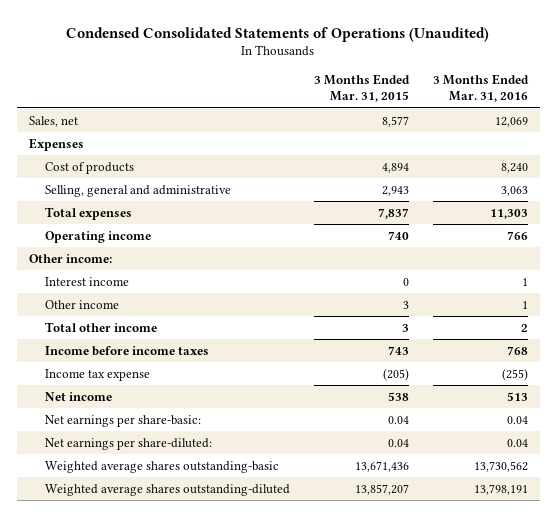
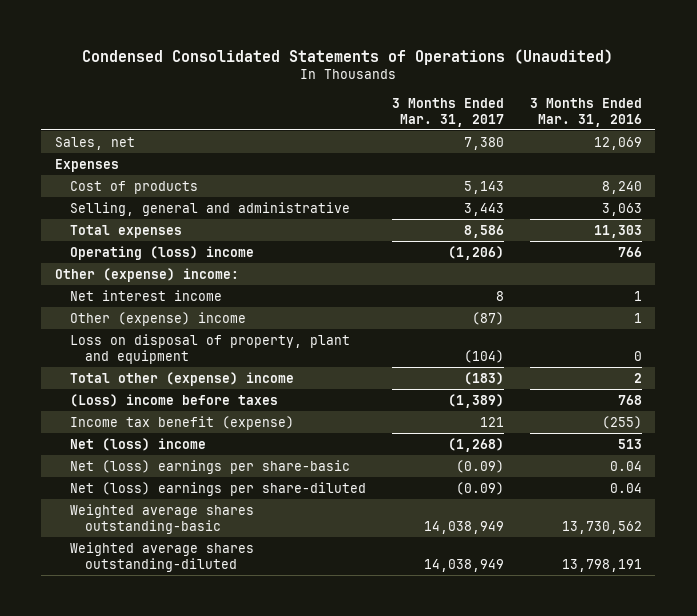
[313,74,410,103] 3 Months Ended Mar. 31, 2015 -> none
none -> [391,97,504,127] 3 Months Ended Mar. 31, 2017
[44,230,151,243] Operating income -> [69,245,254,260] Operating (loss) income
[29,253,113,263] Other income: -> [54,267,239,282] Other (expense) income:
[44,276,129,286] Interest income -> [69,289,222,301] Net interest income
[44,299,119,309] Other income -> [69,311,246,326] Other (expense) income
none -> [69,333,350,364] Loss on disposal of property, plant and equipment
[44,321,157,332] Total other income -> [69,371,294,386] Total other (expense) income
[44,345,209,356] Income before income taxes -> [69,393,278,407] (Loss) income before taxes
[44,368,150,381] Income tax expense -> [69,415,294,430] Income tax benefit (expense)
[44,391,112,401] Net income -> [69,437,206,451] Net (loss) income
[44,414,201,427] Net earnings per share-basic: -> [69,459,350,474] Net (loss) earnings per share-basic
[44,437,212,450] Net earnings per share-diluted: -> [69,481,366,496] Net (loss) earnings per share-diluted

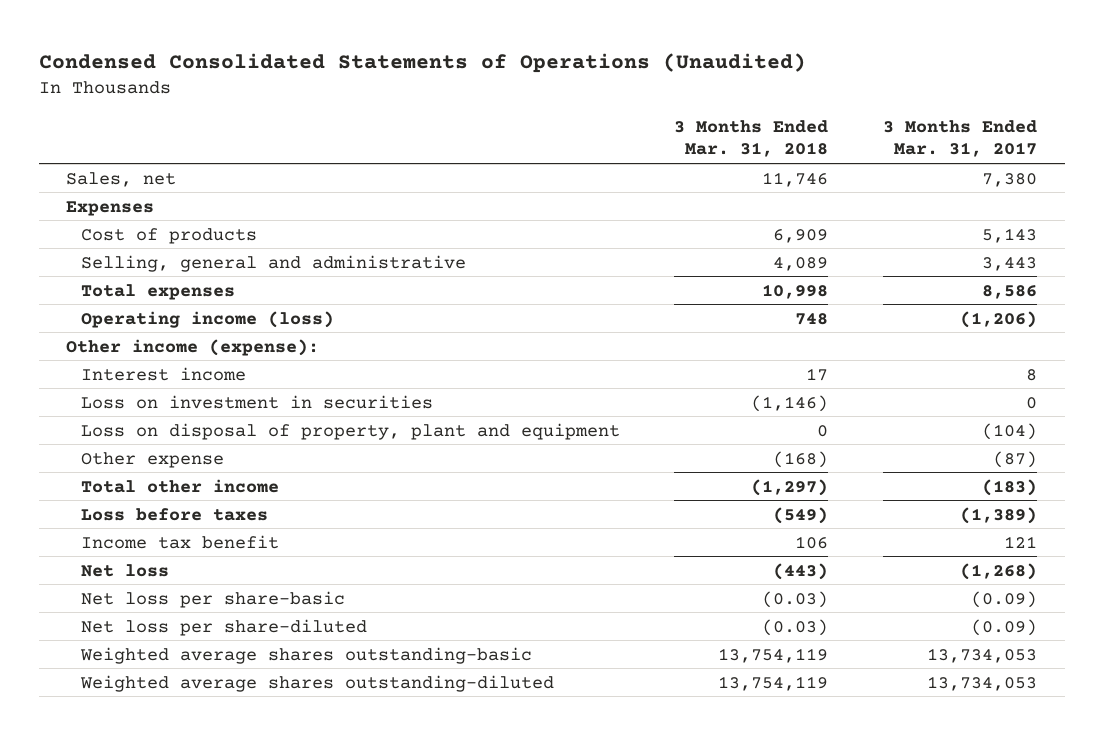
[530,97,643,127] 3 Months Ended Mar. 31, 2016 -> none
none -> [674,119,829,158] 3 Months Ended Mar. 31, 2018
[69,311,246,326] Other (expense) income -> none
[69,245,254,260] Operating (loss) income -> [80,310,334,328] Operating income (loss)
[54,267,239,282] Other (expense) income: -> [66,338,320,356] Other income (expense):
[69,289,222,301] Net interest income -> [80,366,246,381] Interest income
none -> [80,394,433,409] Loss on investment in securities
none -> [80,451,224,468] Other expense
[69,371,294,386] Total other (expense) income -> [80,478,279,493] Total other income
[69,393,278,407] (Loss) income before taxes -> [80,507,268,521] Loss before taxes
[69,415,294,430] Income tax benefit (expense) -> [80,534,279,549] Income tax benefit
[69,437,206,451] Net (loss) income -> [80,563,169,577] Net loss
[69,459,350,474] Net (loss) earnings per share-basic -> [80,590,345,608] Net loss per share-basic
[69,481,366,496] Net (loss) earnings per share-diluted -> [80,618,367,636] Net loss per share-diluted
[423,520,504,534] 14,038,949 -> [927,647,1038,663] 13,734,053
[423,558,504,572] 14,038,949 -> [927,675,1038,691] 13,734,053

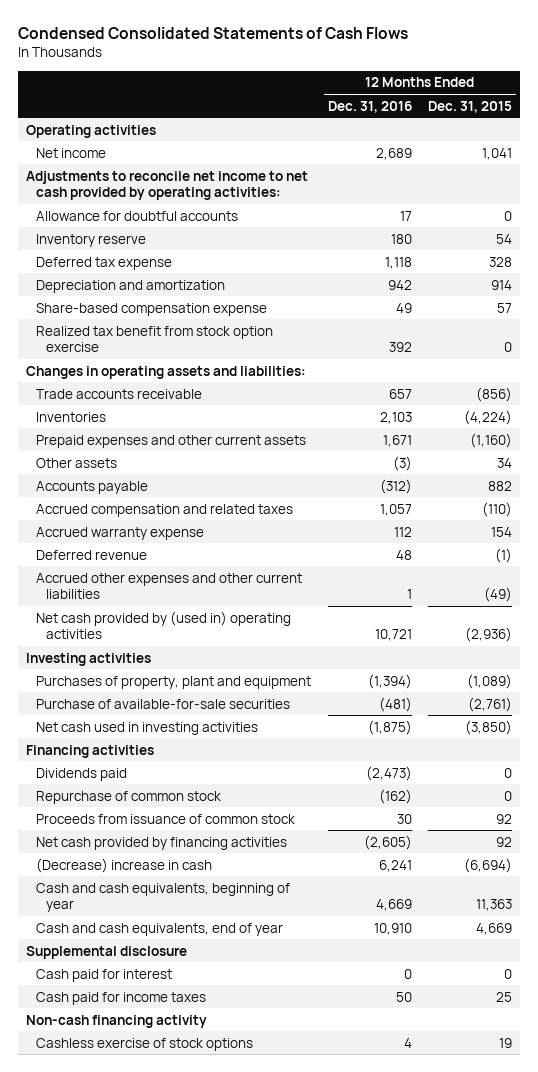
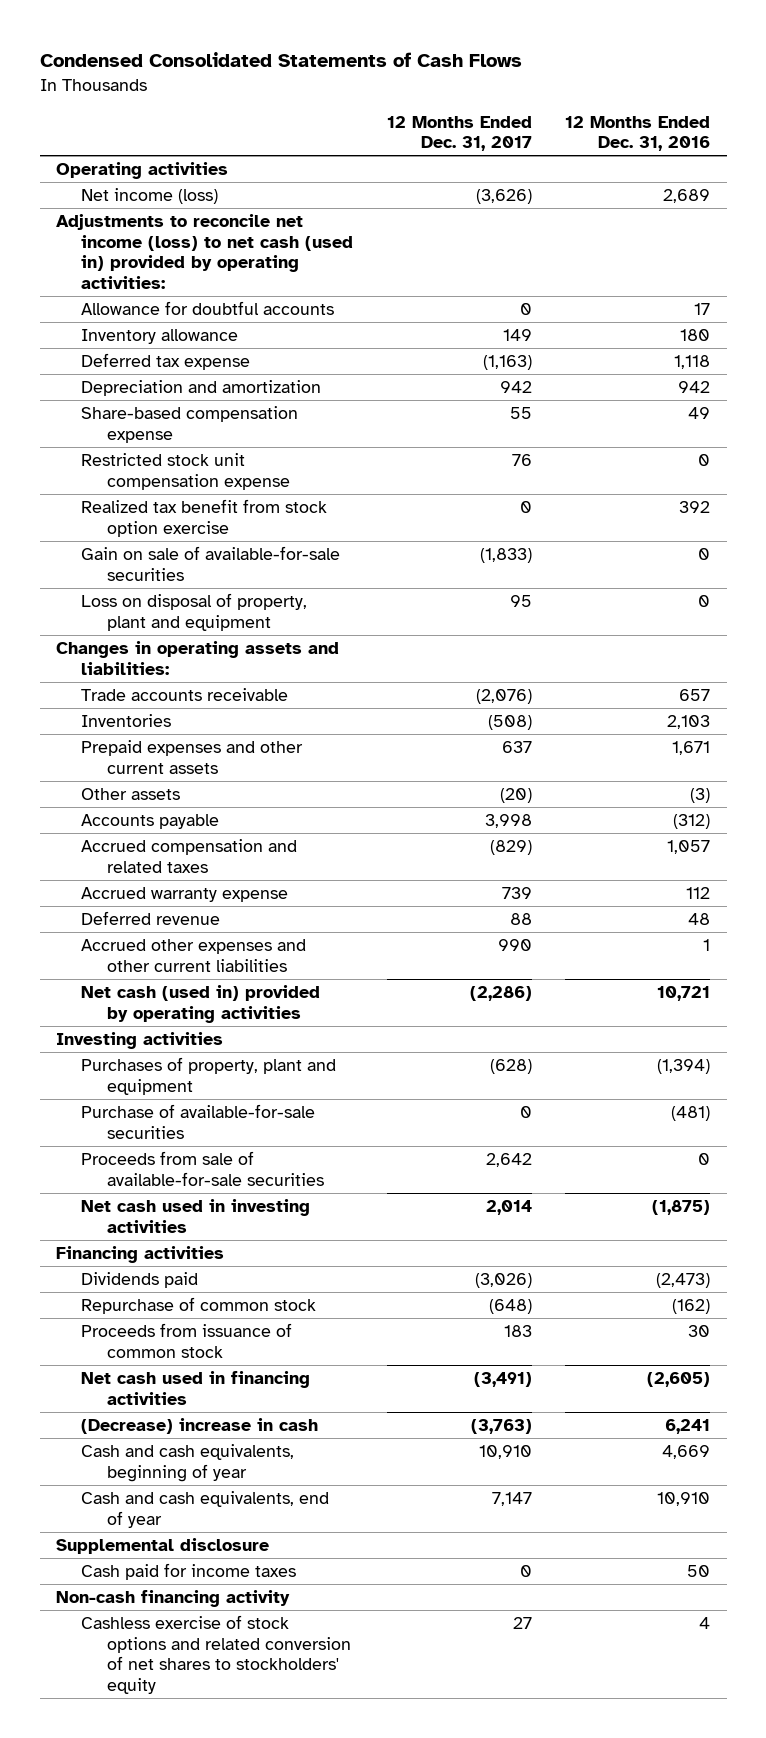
[427,100,512,113] Dec. 31, 2015 -> none
none -> [386,115,532,152] 12 Months Ended Dec. 31, 2017
[36,147,107,158] Net income -> [81,188,219,205] Net income (loss)
[26,170,309,201] Adjustments to reconcile net income to net cash provided by operating activities: -> [56,214,354,289] Adjustments to reconcile net income (loss) to net cash (used in) provided by operating activities:
[36,233,147,247] Inventory reserve -> [81,329,239,345] Inventory allowance
none -> [81,453,290,490] Restricted stock unit compensation expense
none -> [81,546,341,581] Gain on sale of available-for-sale securities
none -> [81,593,308,631] Loss on disposal of property, plant and equipment
[36,610,292,640] Net cash provided by (used in) operating activities -> [81,985,321,1023] Net cash (used in) provided by operating activities
none -> [81,1151,324,1186] Proceeds from sale of available-for-sale securities
[36,836,288,850] Net cash provided by financing activities -> [81,1371,311,1405] Net cash used in financing activities
[36,968,173,982] Cash paid for interest -> none
[36,1037,254,1051] Cashless exercise of stock options -> [81,1615,351,1694] Cashless exercise of stock options and related conversion of net shares to stockholders' equity

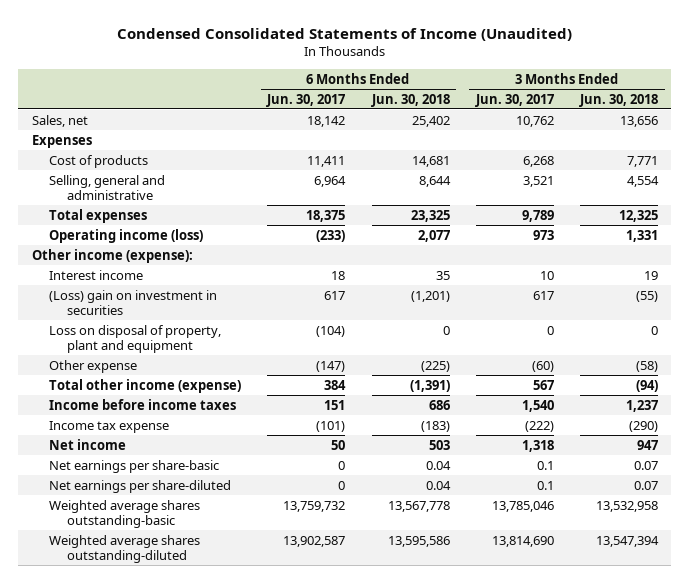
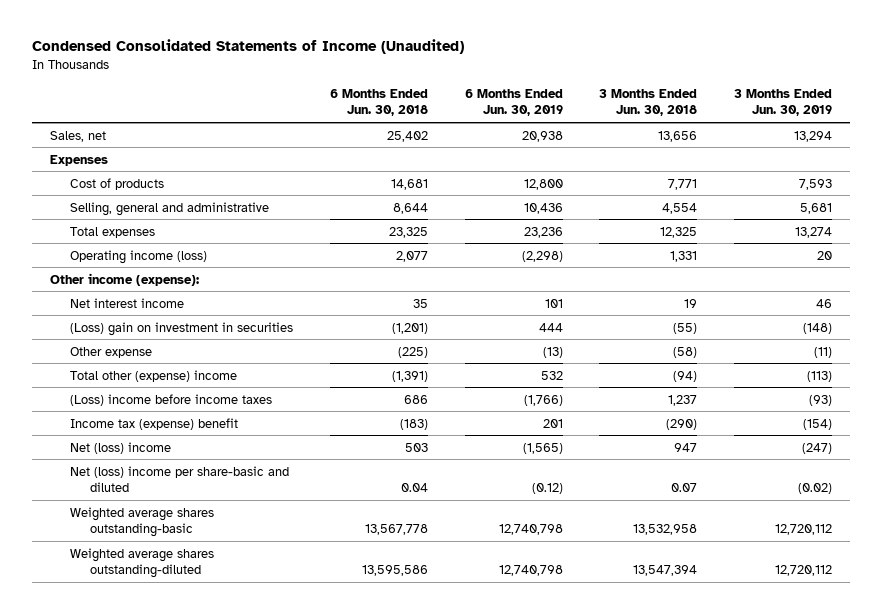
[266,93,346,107] Jun. 30, 2017 -> none
[474,93,554,107] Jun. 30, 2017 -> none
none -> [464,88,563,117] 6 Months Ended Jun. 30, 2019
none -> [733,88,832,117] 3 Months Ended Jun. 30, 2019
[49,269,144,280] Interest income -> [70,297,185,308] Net interest income
[49,324,222,353] Loss on disposal of property, plant and equipment -> none
[49,459,220,473] Net earnings per share-basic -> none
[49,479,232,493] Net earnings per share-diluted -> none
[49,378,242,393] Total other income (expense) -> [70,369,238,382] Total other (expense) income
[49,398,237,410] Income before income taxes -> [70,393,273,406] (Loss) income before income taxes
[49,420,170,433] Income tax expense -> [70,417,239,430] Income tax (expense) benefit
[49,438,127,450] Net income -> [70,441,172,454] Net (loss) income
none -> [70,465,290,492] Net (loss) income per share-basic and diluted

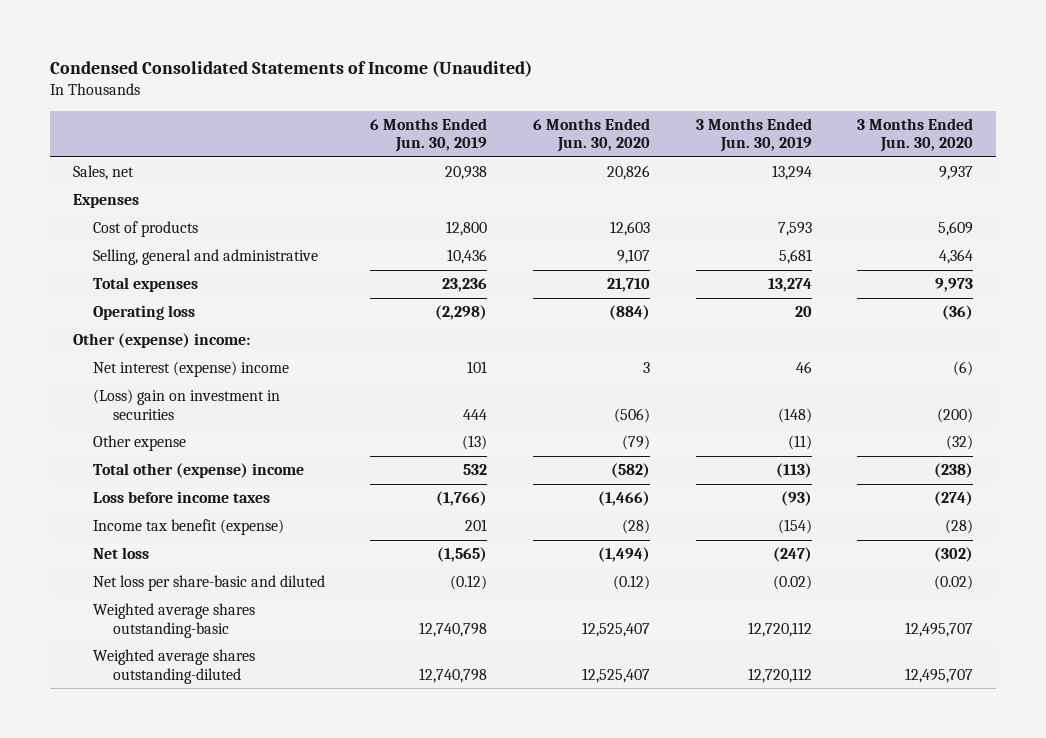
[329,88,428,117] 6 Months Ended Jun. 30, 2018 -> none
[599,88,698,117] 3 Months Ended Jun. 30, 2018 -> none
none -> [533,117,651,153] 6 Months Ended Jun. 30, 2020
none -> [857,117,974,153] 3 Months Ended Jun. 30, 2020
[70,249,208,264] Operating income (loss) -> [92,305,195,321] Operating loss
[49,272,199,286] Other income (expense): -> [72,333,250,349] Other (expense) income:
[70,297,185,308] Net interest income -> [92,361,289,378] Net interest (expense) income
[70,393,273,406] (Loss) income before income taxes -> [92,491,270,504] Loss before income taxes
[70,417,239,430] Income tax (expense) benefit -> [92,519,284,536] Income tax benefit (expense)
[70,441,172,454] Net (loss) income -> [92,547,149,560] Net loss
[70,465,290,492] Net (loss) income per share-basic and diluted -> [92,575,325,592] Net loss per share-basic and diluted

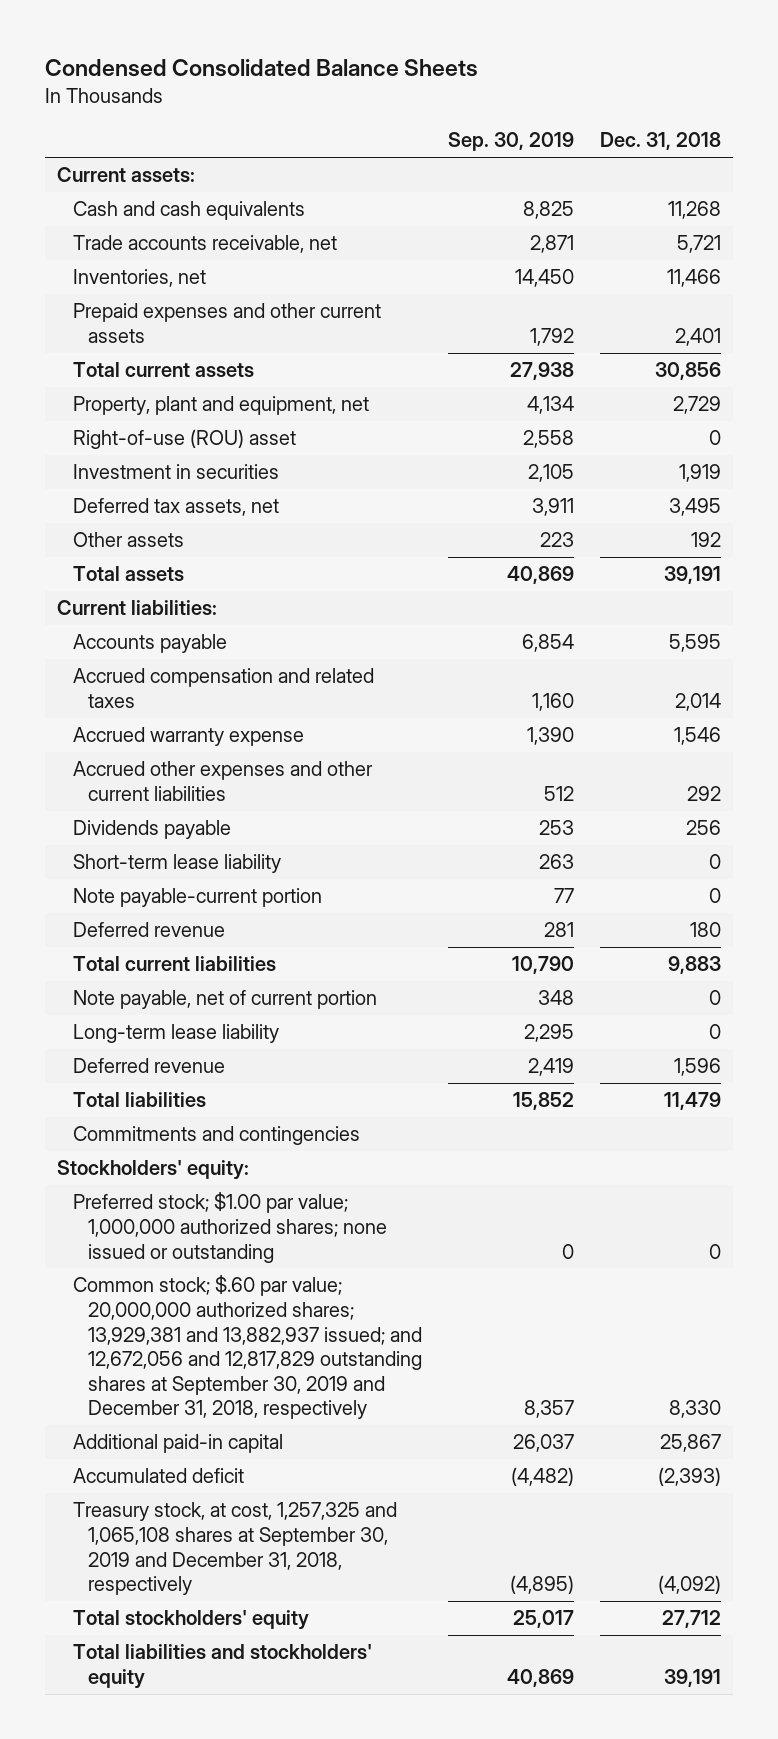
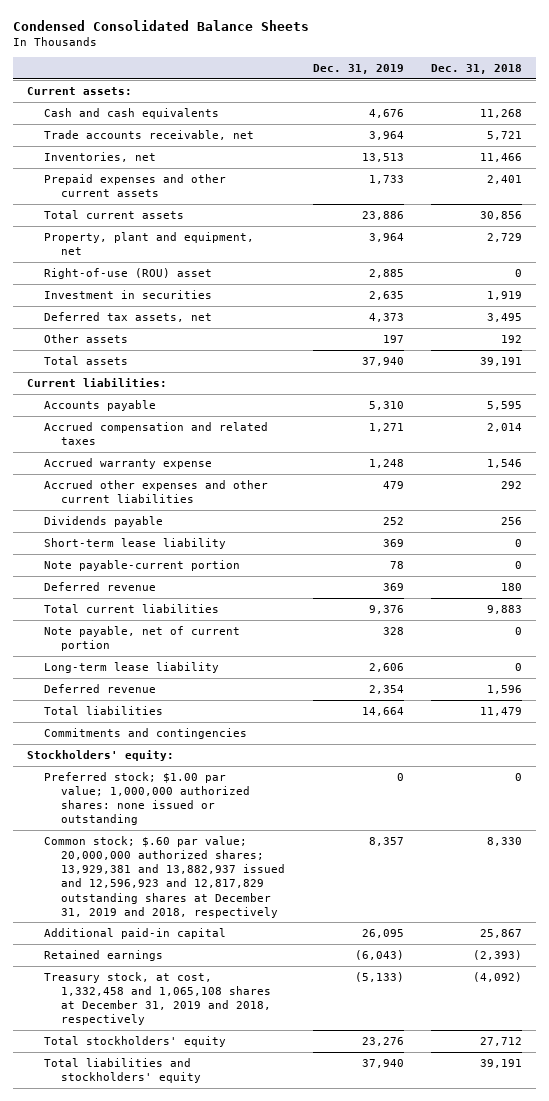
[447,132,574,152] Sep. 30, 2019 -> none
none -> [312,64,404,75] Dec. 31, 2019
[72,1192,388,1263] Preferred stock; $1.00 par value; 1,000,000 authorized shares; none issued or outstanding -> [44,771,251,826] Preferred stock; $1.00 par value; 1,000,000 authorized shares: none issued or outstanding
[72,1275,423,1420] Common stock; $.60 par value; 20,000,000 authorized shares; 13,929,381 and 13,882,937 issued; and 12,672,056 and 12,817,829 outstanding shares at September 30, 2019 and December 31, 2018, respectively -> [44,835,286,918] Common stock; $.60 par value; 20,000,000 authorized shares; 13,929,381 and 13,882,937 issued and 12,596,923 and 12,817,829 outstanding shares at December 31, 2019 and 2018, respectively
[72,1468,244,1484] Accumulated deficit -> [44,949,164,961] Retained earnings
[72,1502,397,1596] Treasury stock, at cost, 1,257,325 and 1,065,108 shares at September 30, 2019 and December 31, 2018, respectively -> [44,971,272,1026] Treasury stock, at cost, 1,332,458 and 1,065,108 shares at December 31, 2019 and 2018, respectively

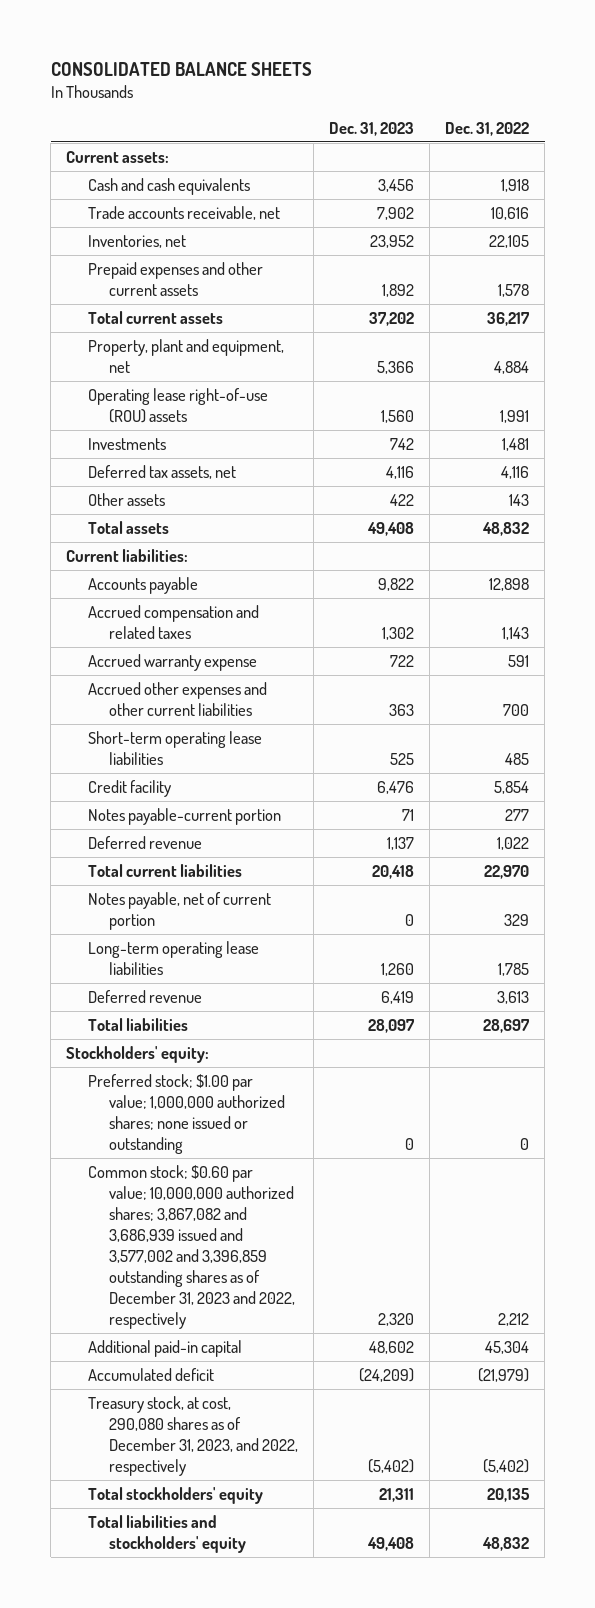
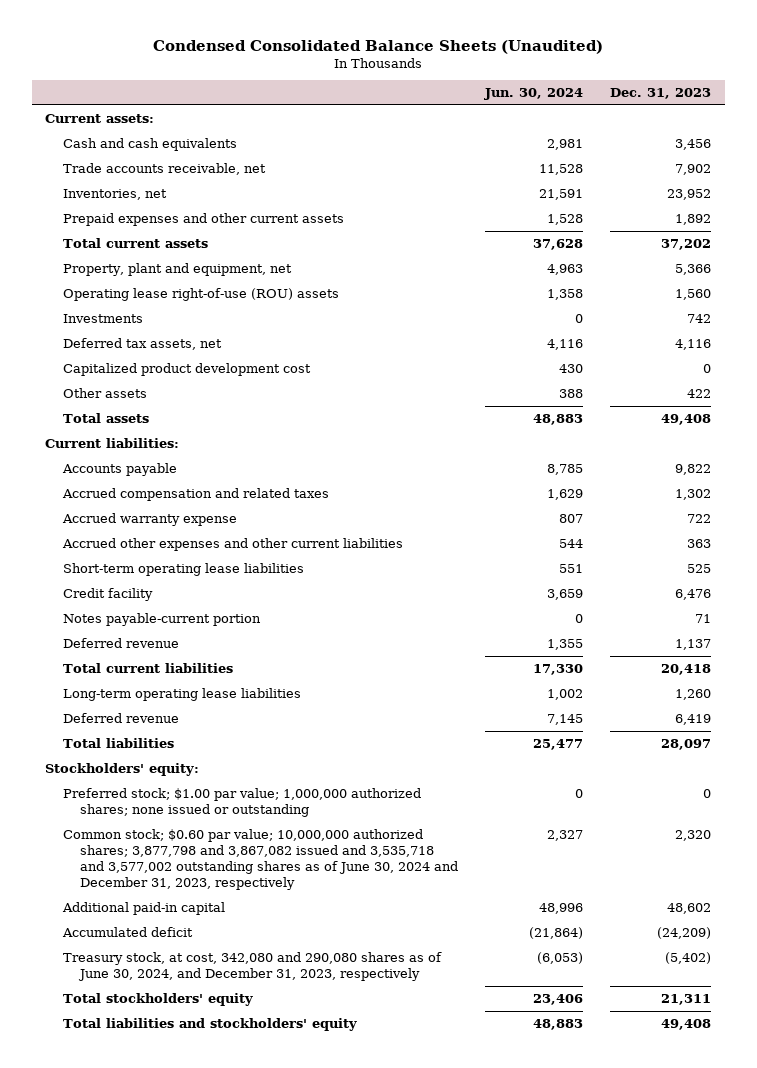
[50,61,312,76] CONSOLIDATED BALANCE SHEETS -> [153,39,604,54] Condensed Consolidated Balance Sheets (Unaudited)
[445,121,530,136] Dec. 31, 2022 -> none
none -> [484,87,584,100] Jun. 30, 2024
none -> [62,362,311,376] Capitalized product development cost
[87,891,271,930] Notes payable, net of current portion -> none
[87,1164,296,1329] Common stock; $0.60 par value; 10,000,000 authorized shares; 3,867,082 and 3,686,939 issued and 3,577,002 and 3,396,859 outstanding shares as of December 31, 2023 and 2022, respectively -> [62,828,459,890] Common stock; $0.60 par value; 10,000,000 authorized shares; 3,877,798 and 3,867,082 issued and 3,535,718 and 3,577,002 outstanding shares as of June 30, 2024 and December 31, 2023, respectively
[87,1395,299,1476] Treasury stock, at cost, 290,080 shares as of December 31, 2023, and 2022, respectively -> [62,951,442,981] Treasury stock, at cost, 342,080 and 290,080 shares as of June 30, 2024, and December 31, 2023, respectively

